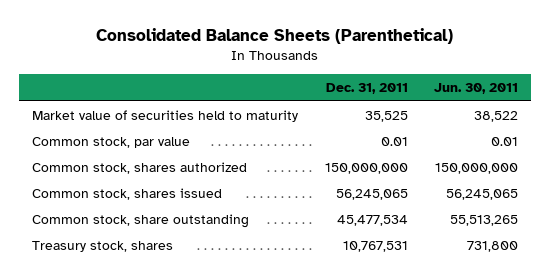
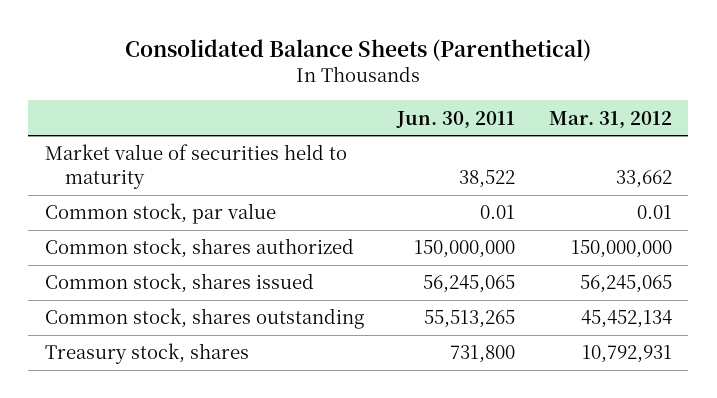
[325,83,408,95] Dec. 31, 2011 -> none
none -> [548,110,672,129] Mar. 31, 2012
[32,214,250,229] Common stock, share outstanding -> [45,308,365,330] Common stock, shares outstanding

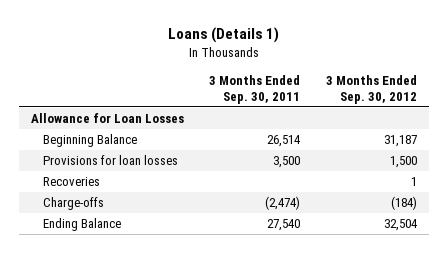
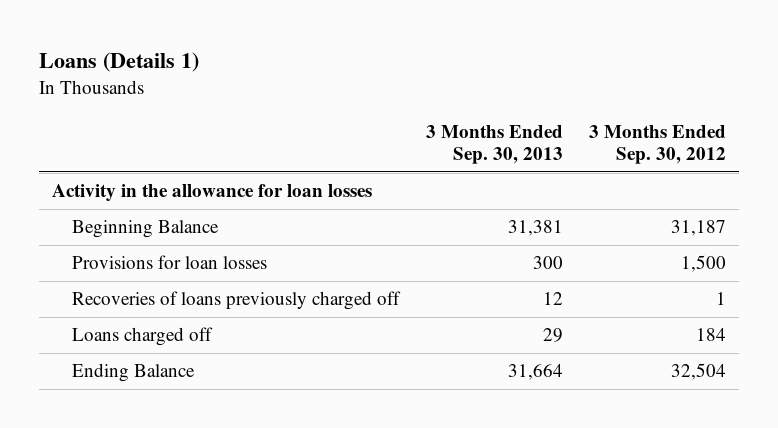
[209,74,301,104] 3 Months Ended Sep. 30, 2011 -> none
none -> [425,124,563,165] 3 Months Ended Sep. 30, 2013
[31,113,185,124] Allowance for Loan Losses -> [51,184,372,202] Activity in the allowance for loan losses
[43,177,101,187] Recoveries -> [72,291,402,311] Recoveries of loans previously charged off
[43,197,105,211] Charge-offs -> [72,327,214,347] Loans charged off
[390,196,417,211] (184) -> [695,328,726,342] 184

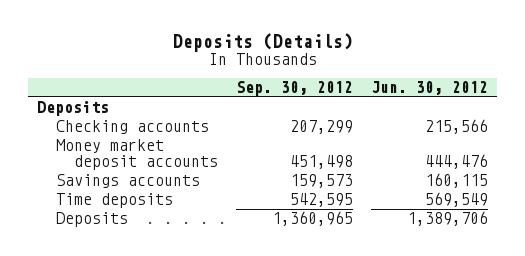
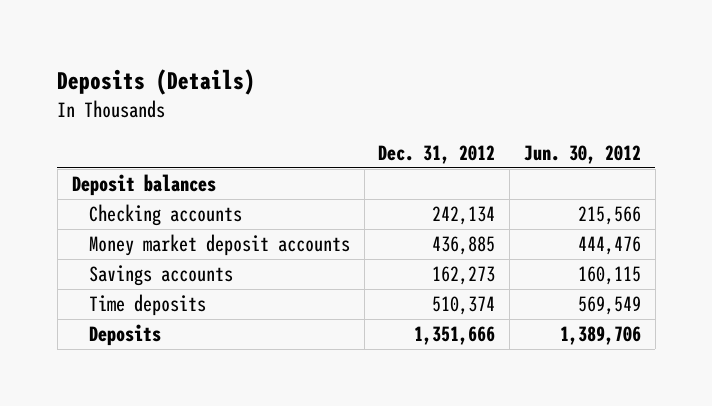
[236,81,354,97] Sep. 30, 2012 -> none
none -> [378,145,496,165] Dec. 31, 2012
[36,101,109,117] Deposits -> [71,174,216,197] Deposit balances

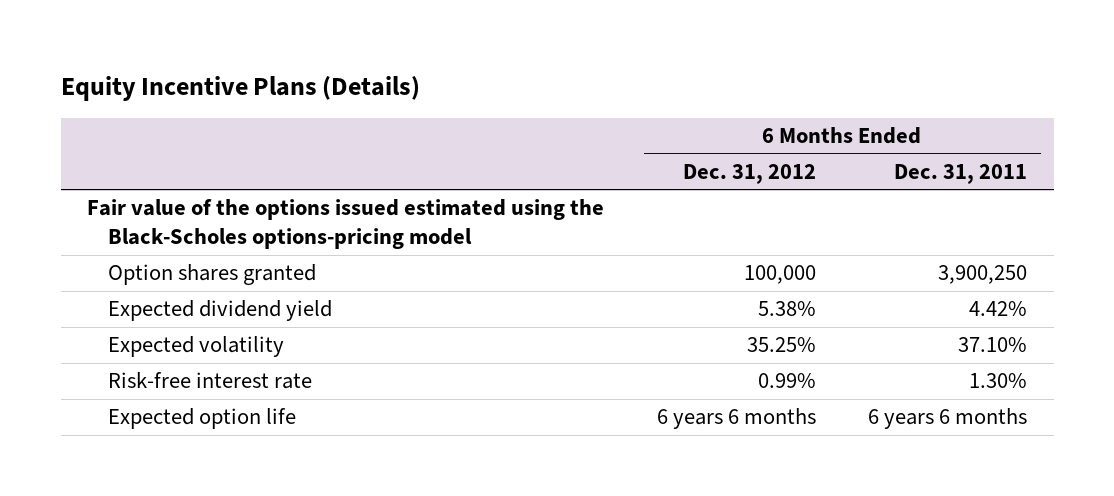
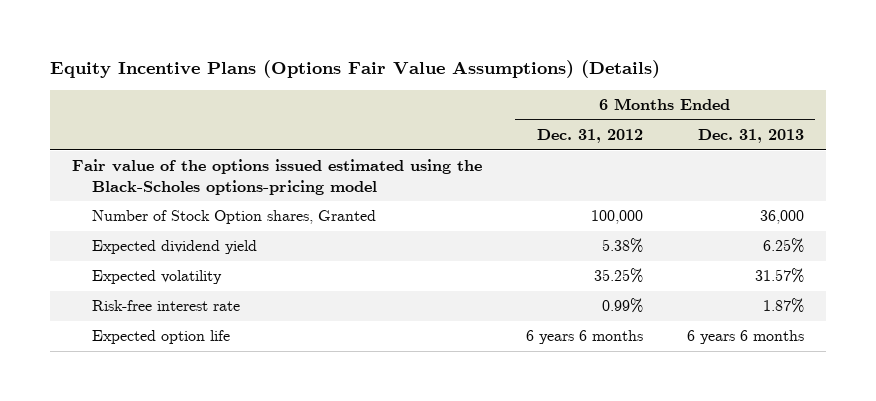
[60,76,420,102] Equity Incentive Plans (Details) -> [49,59,660,78] Equity Incentive Plans (Options Fair Value Assumptions) (Details)
[894,163,1028,184] Dec. 31, 2011 -> none
none -> [698,128,805,143] Dec. 31, 2013
[108,264,317,286] Option shares granted -> [92,210,377,225] Number of Stock Option shares, Granted

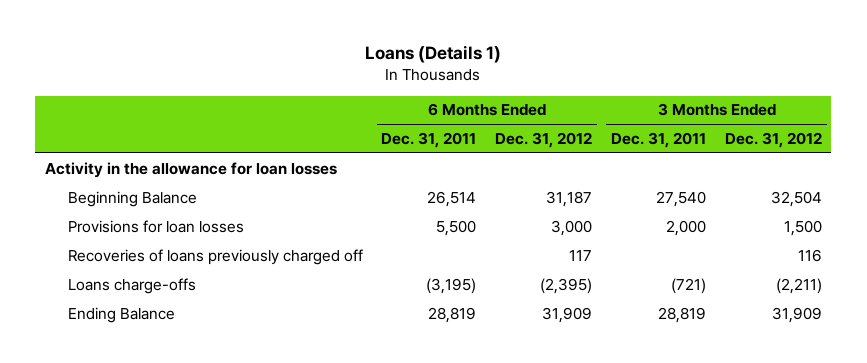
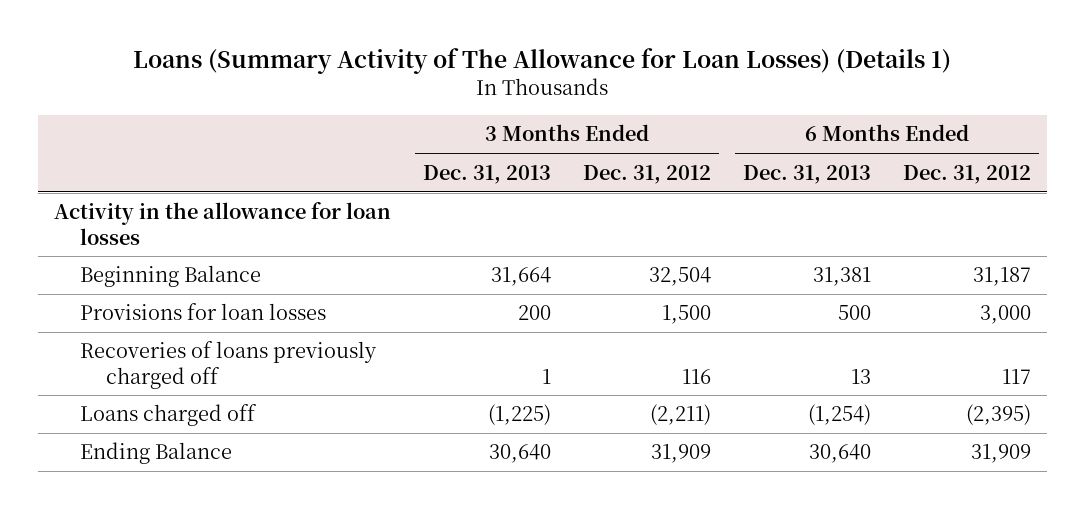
[365,45,502,64] Loans (Details 1) -> [133,48,952,75] Loans (Summary Activity of The Allowance for Loan Losses) (Details 1)
[381,131,477,148] Dec. 31, 2011 -> none
[611,131,707,148] Dec. 31, 2011 -> none
none -> [422,164,551,184] Dec. 31, 2013
none -> [742,164,871,184] Dec. 31, 2013
[67,277,196,294] Loans charge-offs -> [80,404,258,427] Loans charged off

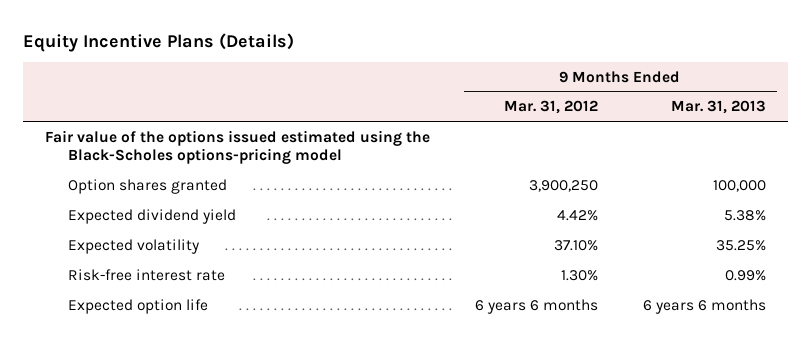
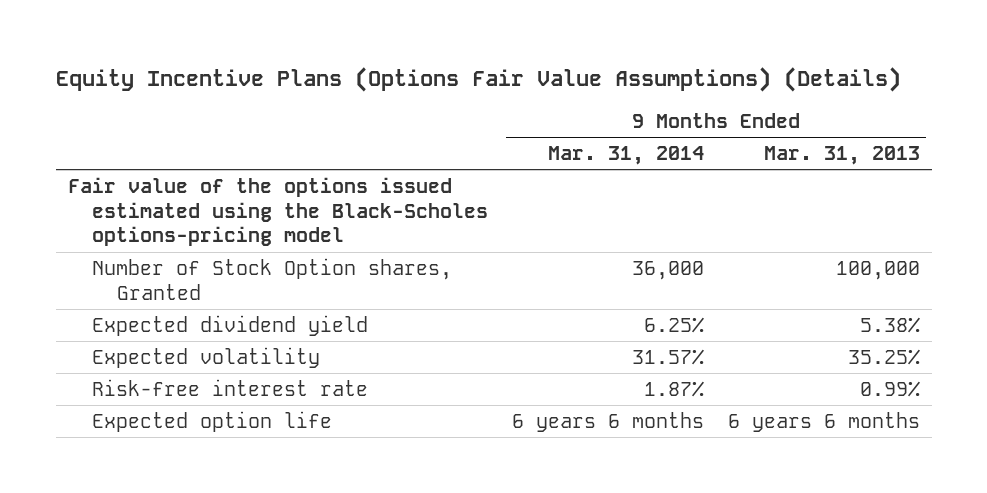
[22,32,294,52] Equity Incentive Plans (Details) -> [55,66,901,92] Equity Incentive Plans (Options Fair Value Assumptions) (Details)
[503,100,598,115] Mar. 31, 2012 -> none
none -> [547,146,704,166] Mar. 31, 2014
[67,178,227,194] Option shares granted -> [92,257,453,300] Number of Stock Option shares, Granted

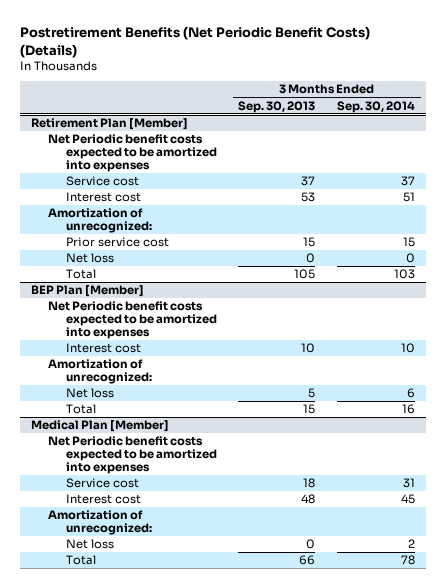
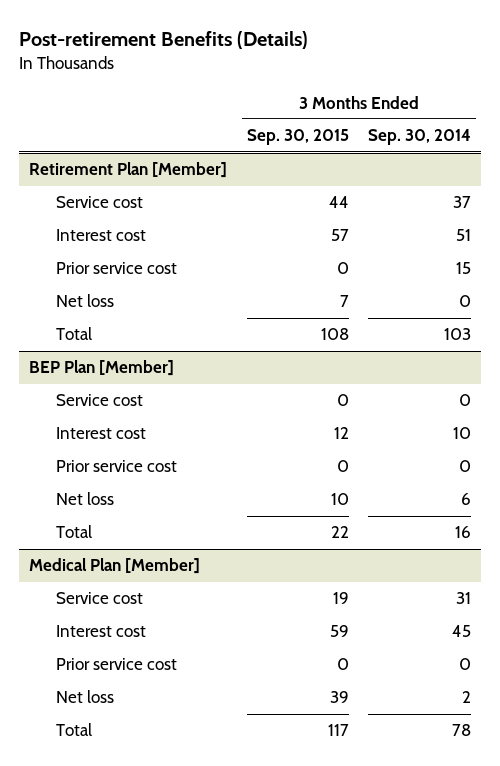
[19,26,370,58] Postretirement Benefits (Net Periodic Benefit Costs) (Details) -> [18,30,308,49] Post-retirement Benefits (Details)
[238,100,316,113] Sep. 30, 2013 -> none
none -> [246,129,349,146] Sep. 30, 2015
[48,134,217,173] Net Periodic benefit costs expected to be amortized into expenses -> none
[48,208,152,234] Amortization of unrecognized: -> none
[48,301,217,340] Net Periodic benefit costs expected to be amortized into expenses -> none
none -> [56,394,144,407] Service cost
[48,359,152,385] Amortization of unrecognized: -> none
none -> [56,460,178,473] Prior service cost
[48,436,217,475] Net Periodic benefit costs expected to be amortized into expenses -> none
[48,510,152,536] Amortization of unrecognized: -> none
none -> [56,658,178,671] Prior service cost

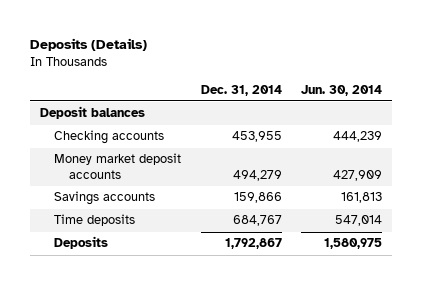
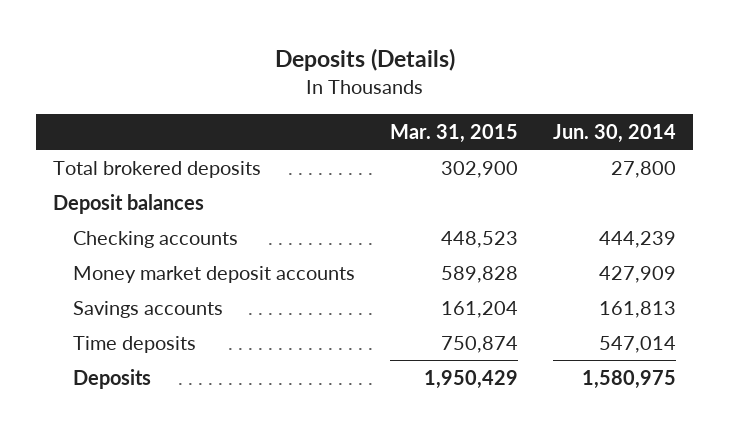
[200,84,282,96] Dec. 31, 2014 -> none
none -> [390,124,519,144] Mar. 31, 2015
none -> [53,160,262,178] Total brokered deposits

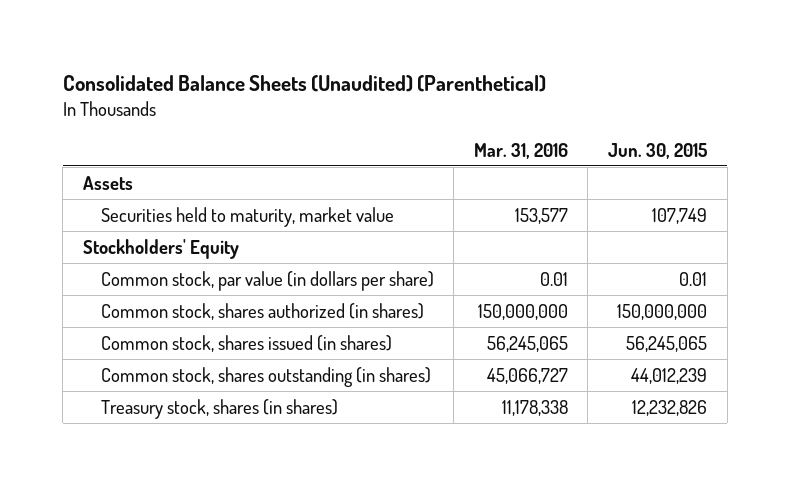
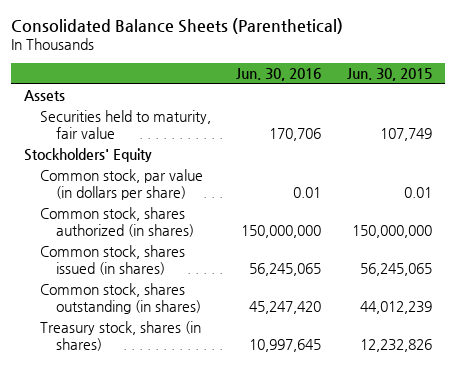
[62,75,546,93] Consolidated Balance Sheets (Unaudited) (Parenthetical) -> [10,18,343,35] Consolidated Balance Sheets (Parenthetical)
[473,142,568,159] Mar. 31, 2016 -> none
none -> [236,67,322,81] Jun. 30, 2016
[100,206,394,227] Securities held to maturity, market value -> [39,110,211,139] Securities held to maturity, fair value

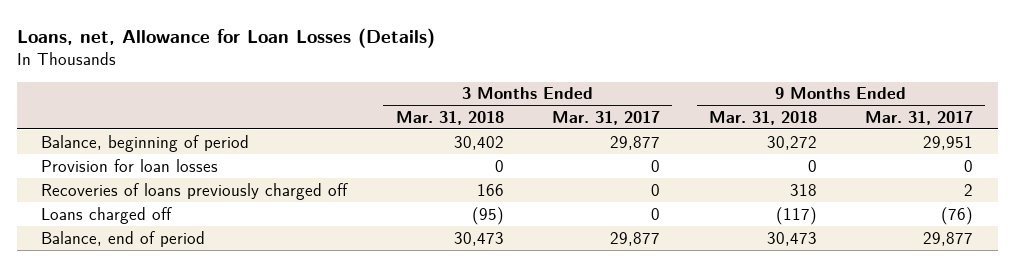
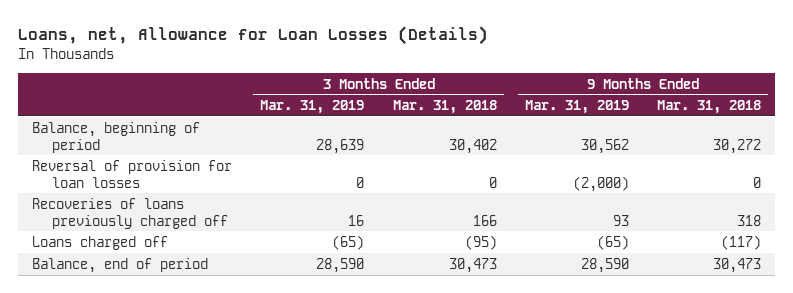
[552,110,661,125] Mar. 31, 2017 -> none
[865,110,974,125] Mar. 31, 2017 -> none
none -> [260,100,365,115] Mar. 31, 2019
none -> [524,100,629,115] Mar. 31, 2019
[41,158,219,172] Provision for loan losses -> [32,159,233,188] Reversal of provision for loan losses

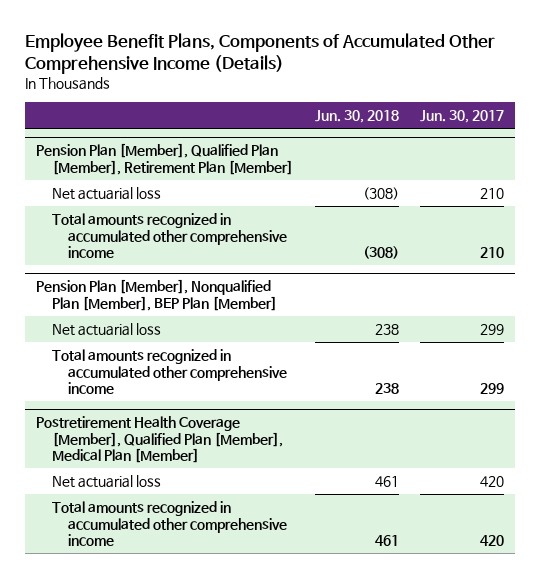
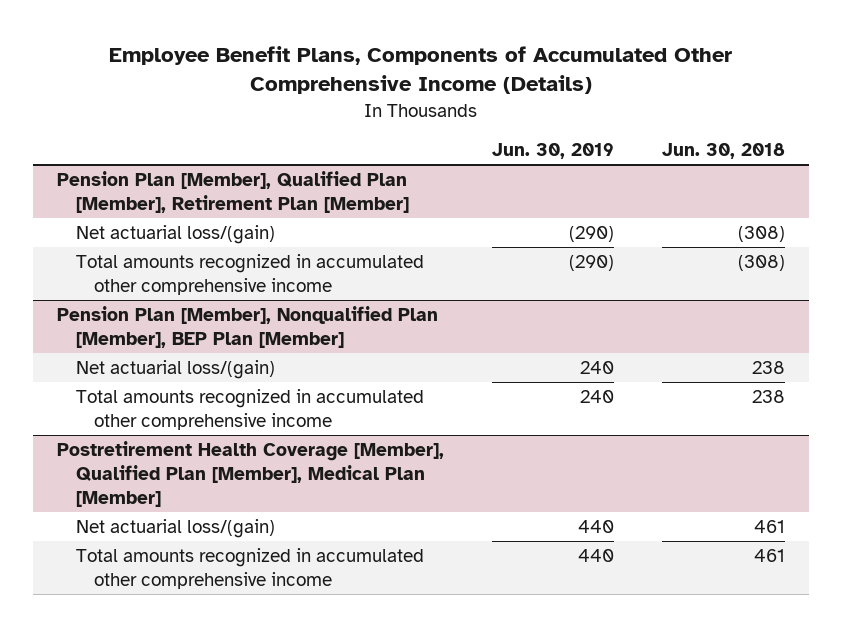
[420,110,505,124] Jun. 30, 2017 -> none
none -> [492,143,615,160] Jun. 30, 2019
[51,187,161,201] Net actuarial loss -> [75,224,275,244] Net actuarial loss/(gain)
[51,323,161,337] Net actuarial loss -> [75,359,275,379] Net actuarial loss/(gain)
[51,475,161,489] Net actuarial loss -> [75,518,275,538] Net actuarial loss/(gain)

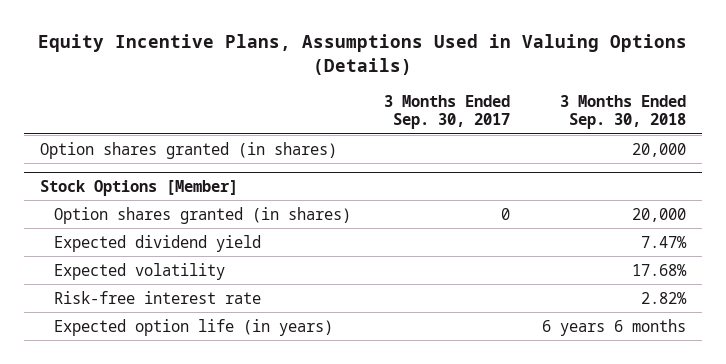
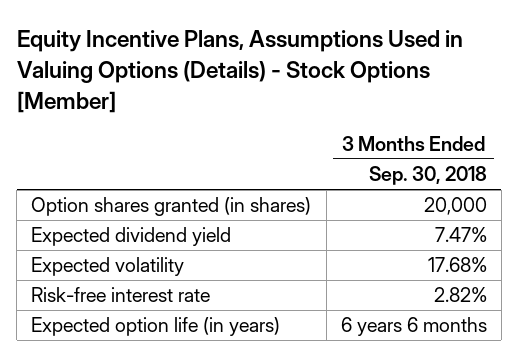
[38,34,688,75] Equity Incentive Plans, Assumptions Used in Valuing Options (Details) -> [16,30,463,113] Equity Incentive Plans, Assumptions Used in Valuing Options (Details) - Stock Options [Member]
[383,94,510,130] 3 Months Ended Sep. 30, 2017 -> none
[40,179,239,196] Stock Options [Member] -> none
[54,206,352,224] Option shares granted (in shares) -> none

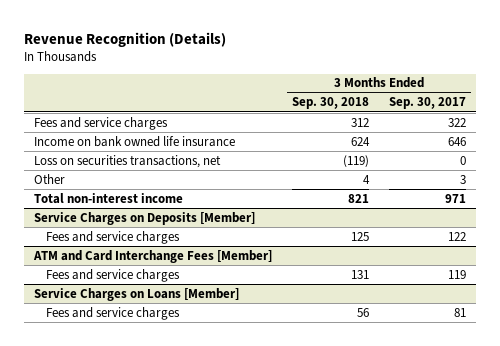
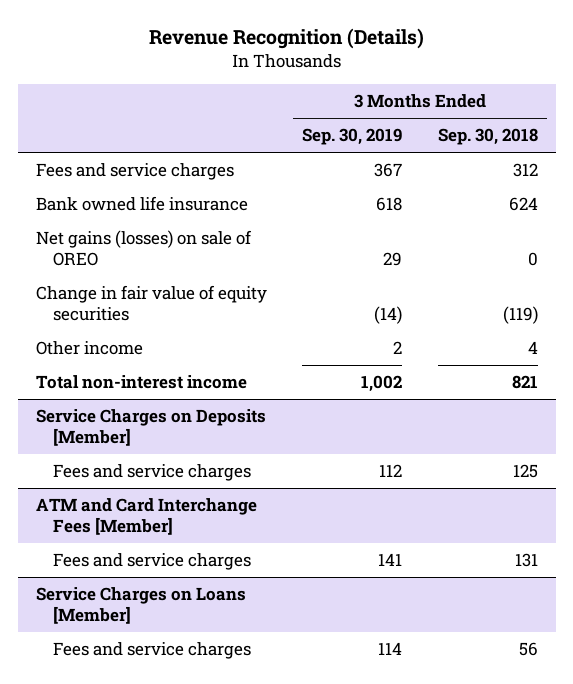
[388,97,466,110] Sep. 30, 2017 -> none
none -> [302,128,403,146] Sep. 30, 2019
[33,135,235,147] Income on bank owned life insurance -> [35,196,248,212] Bank owned life insurance
none -> [35,230,252,267] Net gains (losses) on sale of OREO
[33,154,221,168] Loss on securities transactions, net -> [35,285,267,322] Change in fair value of equity securities
[33,173,65,184] Other -> [35,341,143,356] Other income

